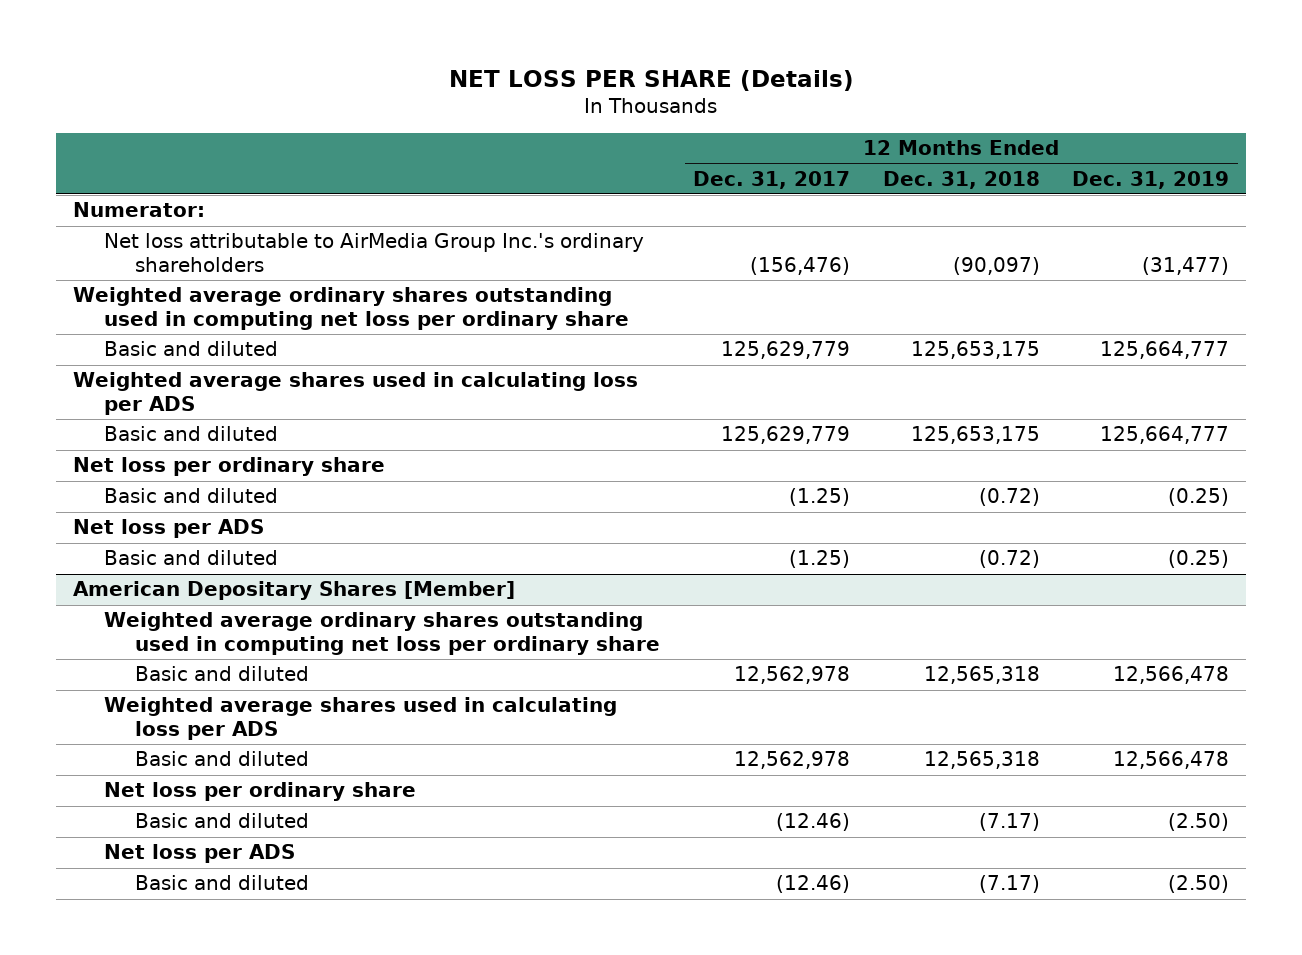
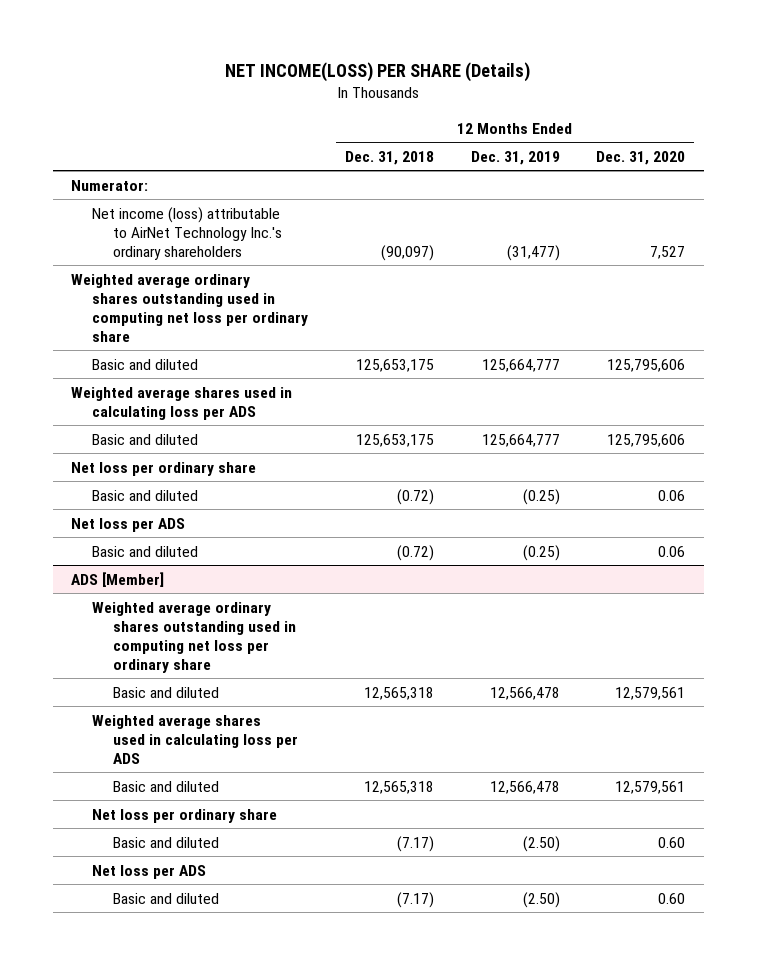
[449,69,855,91] NET LOSS PER SHARE (Details) -> [225,62,531,83] NET INCOME(LOSS) PER SHARE (Details)
[692,170,850,189] Dec. 31, 2017 -> none
none -> [596,150,686,165] Dec. 31, 2020
[103,233,644,272] Net loss attributable to AirMedia Group Inc.'s ordinary shareholders -> [92,206,283,260] Net income (loss) attributable to AirNet Technology Inc.'s ordinary shareholders
[72,581,515,601] American Depositary Shares [Member] -> [71,571,165,587] ADS [Member]

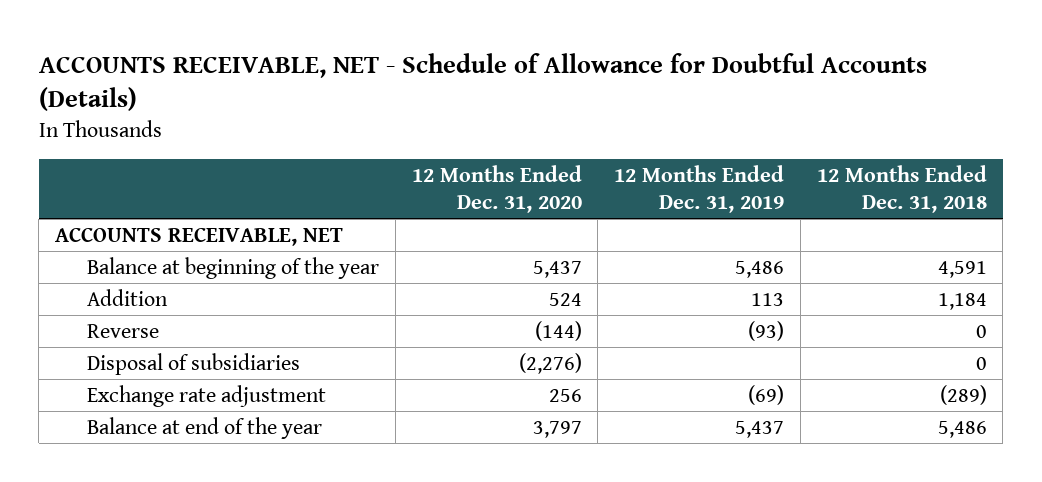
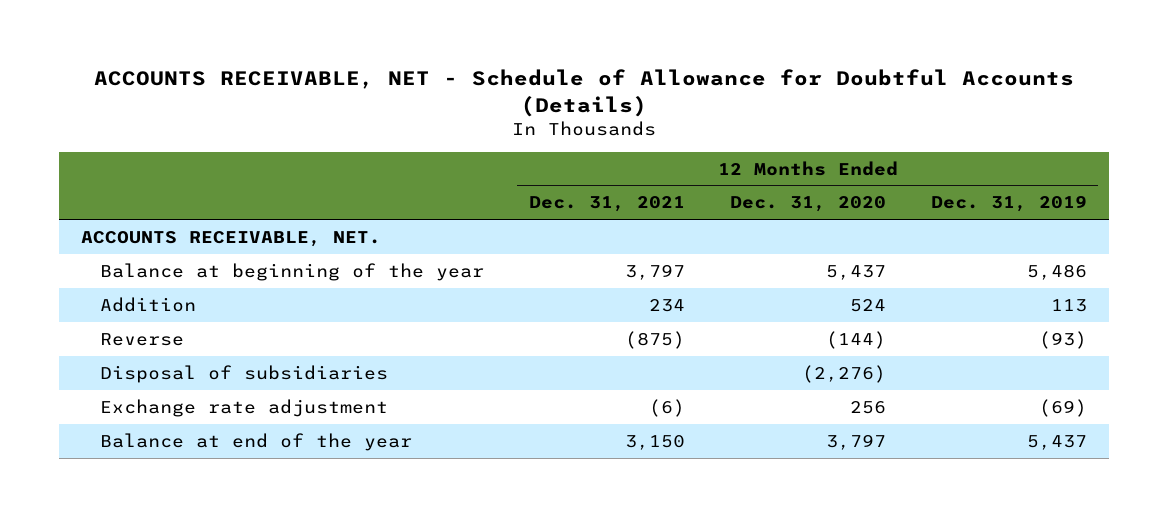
[816,165,987,213] 12 Months Ended Dec. 31, 2018 -> none
none -> [528,196,685,213] Dec. 31, 2021
[55,227,344,247] ACCOUNTS RECEIVABLE, NET -> [81,230,382,247] ACCOUNTS RECEIVABLE, NET.

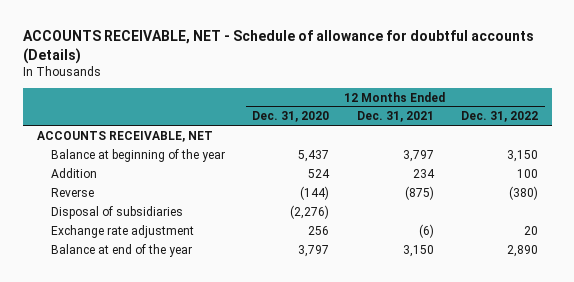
[93,69,1074,117] ACCOUNTS RECEIVABLE, NET - Schedule of Allowance for Doubtful Accounts (Details) -> [22,30,534,65] ACCOUNTS RECEIVABLE, NET - Schedule of allowance for doubtful accounts (Details)
[930,195,1087,213] Dec. 31, 2019 -> none
none -> [460,111,538,123] Dec. 31, 2022
[81,230,382,247] ACCOUNTS RECEIVABLE, NET. -> [36,130,213,142] ACCOUNTS RECEIVABLE, NET

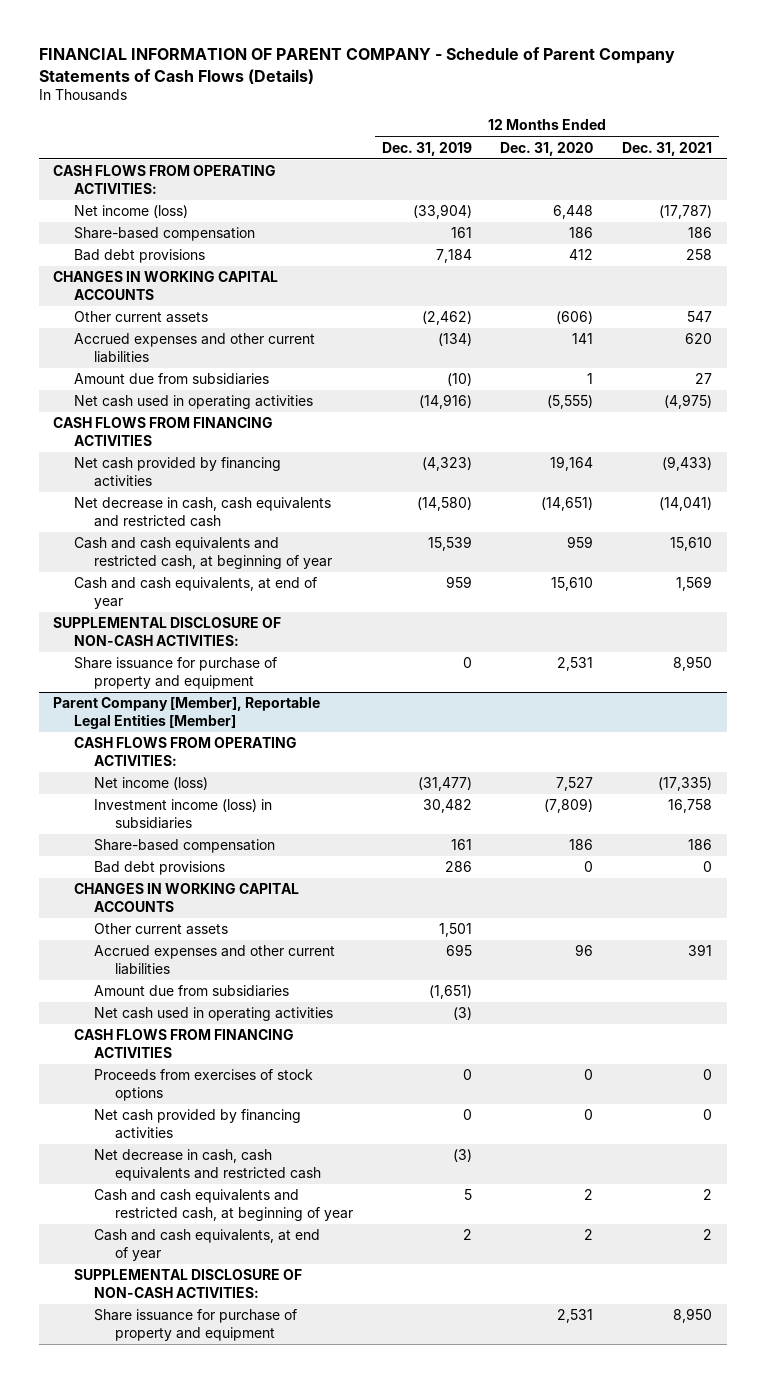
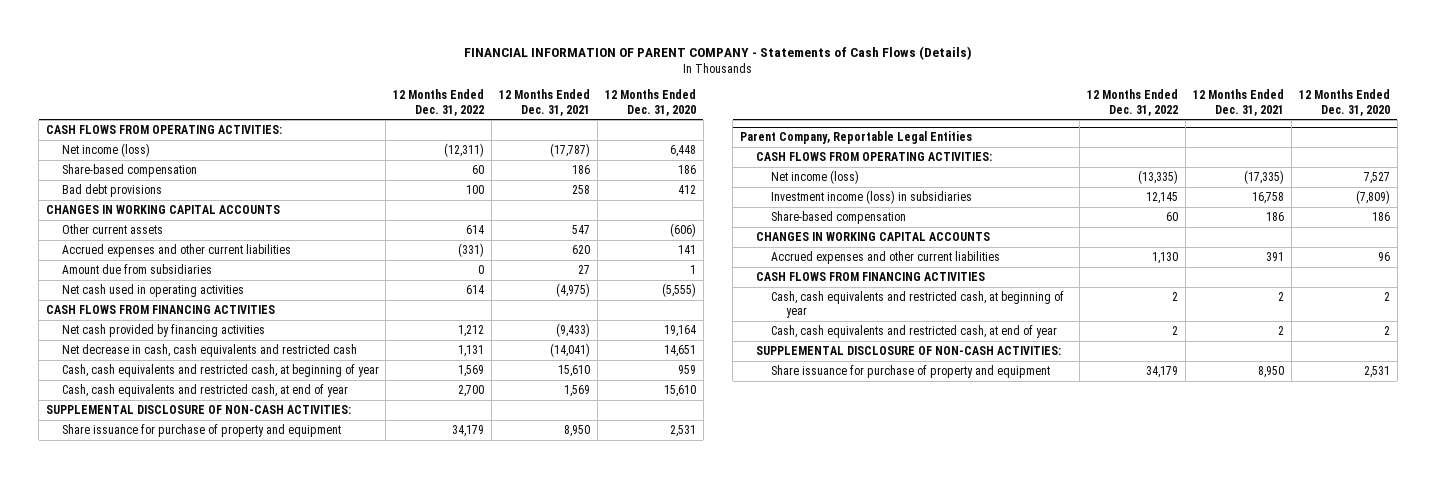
[38,47,675,84] FINANCIAL INFORMATION OF PARENT COMPANY - Schedule of Parent Company Statements of Cash Flows (Details) -> [463,46,972,61] FINANCIAL INFORMATION OF PARENT COMPANY - Statements of Cash Flows (Details)
[381,141,472,156] Dec. 31, 2019 -> none
none -> [393,89,485,116] 12 Months Ended Dec. 31, 2022
[541,497,594,512] (14,651) -> [663,345,696,358] 14,651
[73,537,333,569] Cash and cash equivalents and restricted cash, at beginning of year -> [61,364,379,378] Cash, cash equivalents and restricted cash, at beginning of year
[73,577,317,609] Cash and cash equivalents, at end of year -> [61,384,348,398] Cash, cash equivalents and restricted cash, at end of year
[53,697,321,729] Parent Company [Member], Reportable Legal Entities [Member] -> [740,131,973,145] Parent Company, Reportable Legal Entities
[94,861,226,876] Bad debt provisions -> none
[94,923,229,936] Other current assets -> none
[94,985,290,998] Amount due from subsidiaries -> none
[94,1007,334,1022] Net cash used in operating activities -> none
[94,1069,314,1101] Proceeds from exercises of stock options -> none
[94,1109,302,1139] Net cash provided by financing activities -> none
[94,1149,322,1181] Net decrease in cash, cash equivalents and restricted cash -> none
[94,1189,354,1221] Cash and cash equivalents and restricted cash, at beginning of year -> [770,291,1064,319] Cash, cash equivalents and restricted cash, at beginning of year
[94,1229,321,1261] Cash and cash equivalents, at end of year -> [770,325,1057,339] Cash, cash equivalents and restricted cash, at end of year

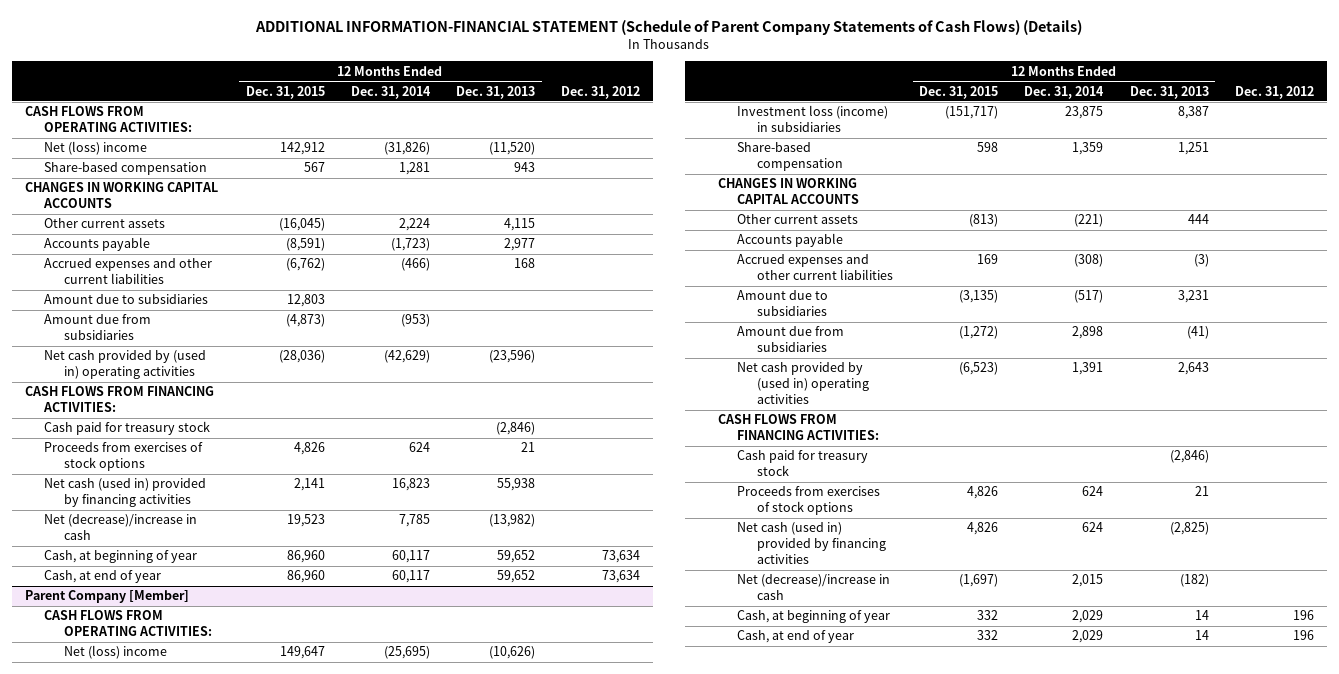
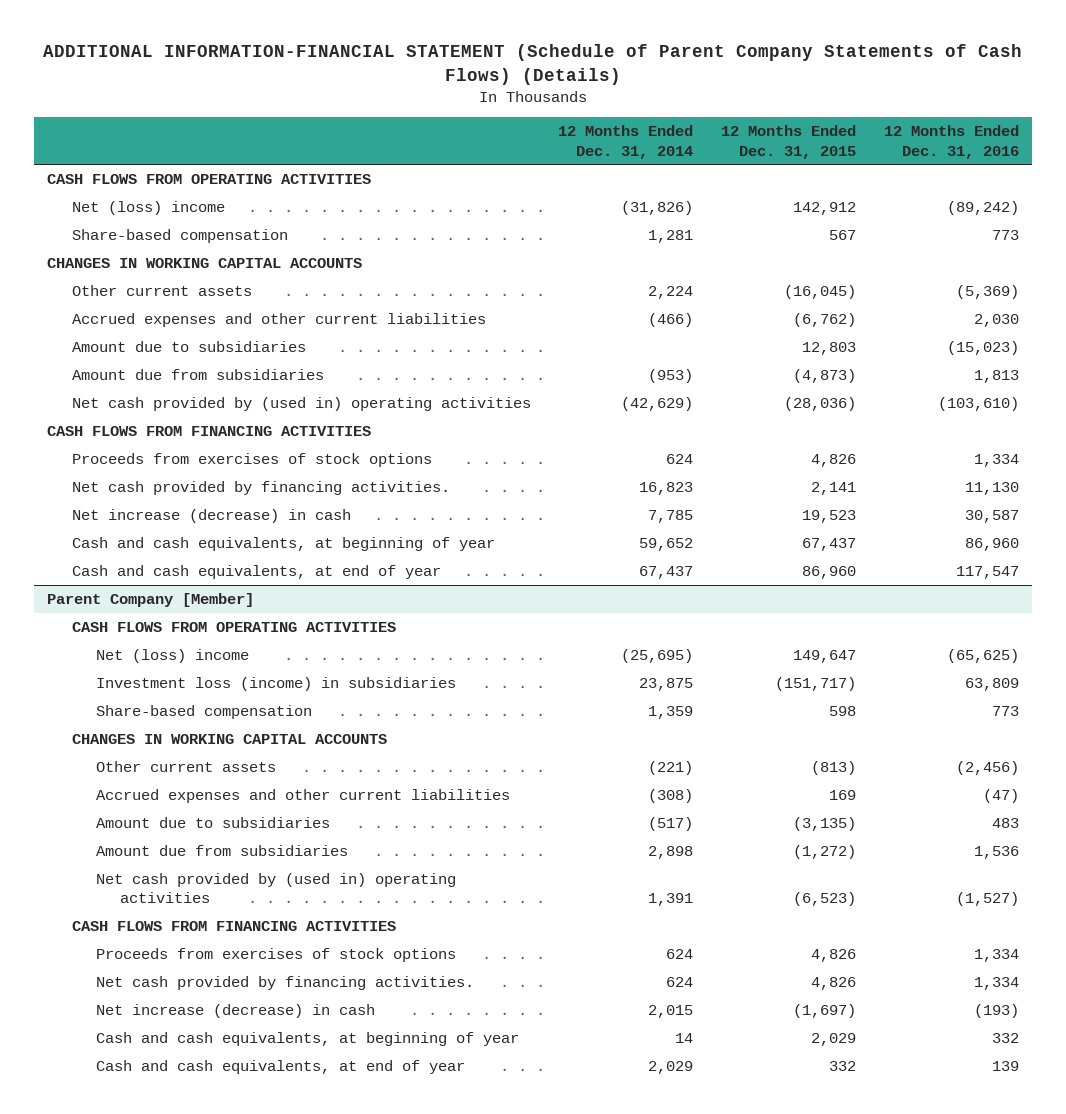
[456,85,536,99] Dec. 31, 2013 -> none
[561,85,641,99] Dec. 31, 2012 -> none
none -> [883,125,1019,159] 12 Months Ended Dec. 31, 2016
[24,106,193,133] CASH FLOWS FROM OPERATING ACTIVITIES: -> [47,173,372,184] CASH FLOWS FROM OPERATING ACTIVITIES
[44,237,151,252] Accounts payable -> none
[44,421,211,436] Cash paid for treasury stock -> none
[24,386,214,413] CASH FLOWS FROM FINANCING ACTIVITIES: -> [47,425,372,436] CASH FLOWS FROM FINANCING ACTIVITIES
[44,478,207,508] Net cash (used in) provided by financing activities -> [71,480,450,495] Net cash provided by financing activities.
[44,514,198,541] Net (decrease)/increase in cash -> [71,508,351,523] Net increase (decrease) in cash
[44,550,198,564] Cash, at beginning of year -> [71,536,495,551] Cash and cash equivalents, at beginning of year
[286,550,325,564] 86,960 -> [801,537,856,551] 67,437
[391,550,430,564] 60,117 -> [639,537,694,551] 59,652
[44,570,162,584] Cash, at end of year -> [71,564,441,579] Cash and cash equivalents, at end of year
[391,570,430,584] 60,117 -> [639,565,694,579] 67,437
[44,610,212,637] CASH FLOWS FROM OPERATING ACTIVITIES: -> [71,621,396,632] CASH FLOWS FROM OPERATING ACTIVITIES
[737,233,844,248] Accounts payable -> none
[737,450,869,477] Cash paid for treasury stock -> none
[717,414,880,441] CASH FLOWS FROM FINANCING ACTIVITIES: -> [71,920,396,931] CASH FLOWS FROM FINANCING ACTIVITIES
[737,522,886,565] Net cash (used in) provided by financing activities -> [96,975,475,990] Net cash provided by financing activities.
[737,574,891,601] Net (decrease)/increase in cash -> [96,1003,376,1018] Net increase (decrease) in cash
[737,610,891,624] Cash, at beginning of year -> [96,1031,520,1046] Cash and cash equivalents, at beginning of year
[977,610,999,621] 332 -> [810,1032,856,1046] 2,029
[1072,610,1104,624] 2,029 -> [675,1032,694,1043] 14
[737,630,855,644] Cash, at end of year -> [96,1059,466,1074] Cash and cash equivalents, at end of year

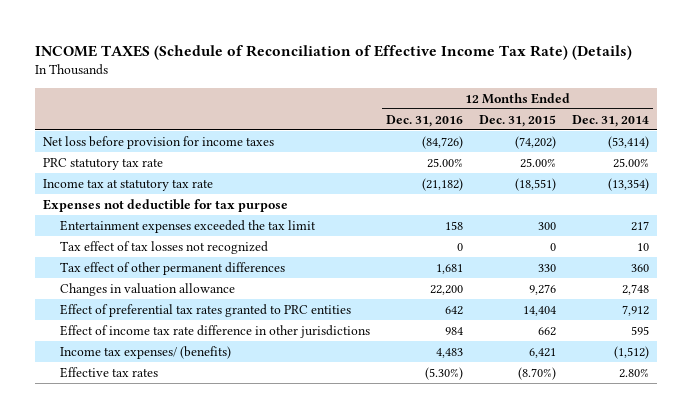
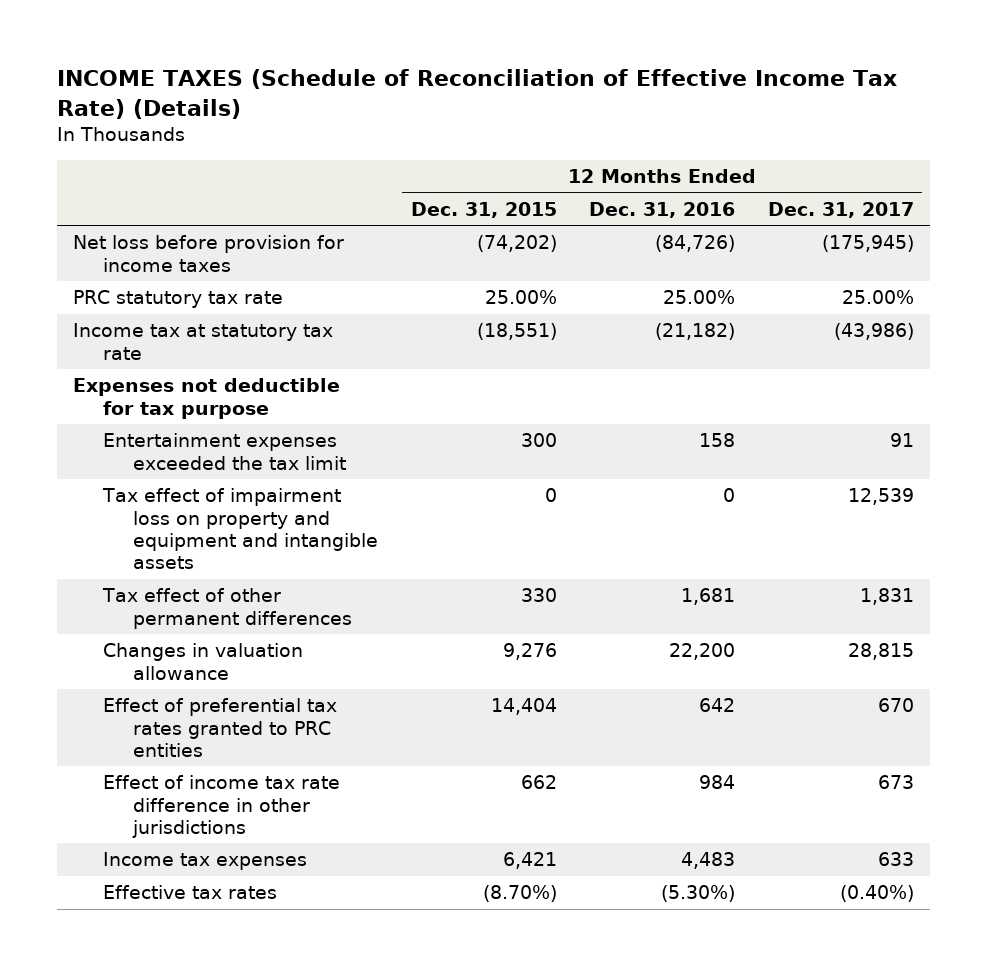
[571,114,649,127] Dec. 31, 2014 -> none
none -> [767,201,914,218] Dec. 31, 2017
[60,240,269,254] Tax effect of tax losses not recognized -> none
none -> [102,488,378,570] Tax effect of impairment loss on property and equipment and intangible assets
[60,345,232,359] Income tax expenses/ (benefits) -> [103,852,308,871] Income tax expenses

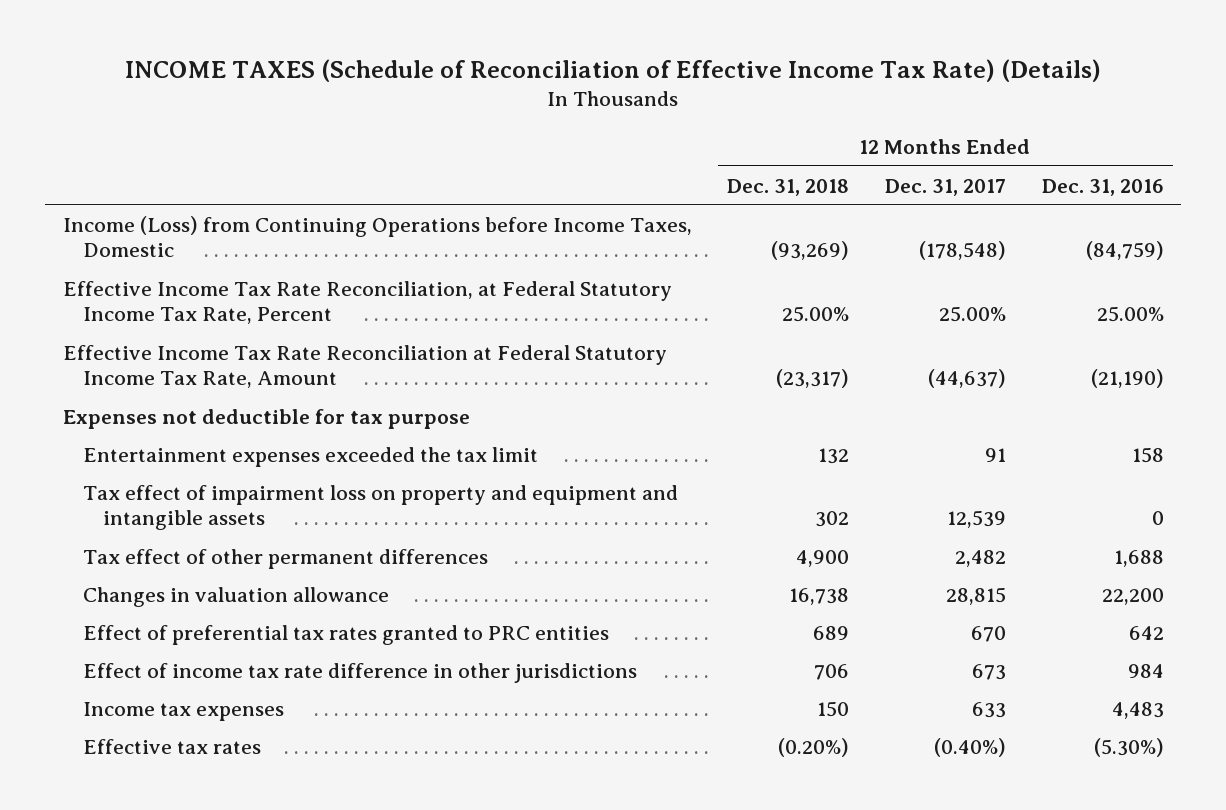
[410,201,557,218] Dec. 31, 2015 -> none
none -> [727,178,850,196] Dec. 31, 2018
[73,235,345,272] Net loss before provision for income taxes -> [62,215,692,257] Income (Loss) from Continuing Operations before Income Taxes, Domestic
[655,235,736,253] (84,726) -> [1085,240,1164,260] (84,759)
[821,235,914,253] (175,945) -> [918,240,1006,260] (178,548)
[73,290,284,309] PRC statutory tax rate -> [62,280,672,324] Effective Income Tax Rate Reconciliation, at Federal Statutory Income Tax Rate, Percent
[73,323,334,360] Income tax at statutory tax rate -> [62,344,667,388] Effective Income Tax Rate Reconciliation at Federal Statutory Income Tax Rate, Amount
[655,323,736,341] (21,182) -> [1090,368,1164,388] (21,190)
[833,323,914,341] (43,986) -> [927,368,1006,388] (44,637)
[681,588,736,606] 1,681 -> [1113,549,1164,567] 1,688
[859,588,914,606] 1,831 -> [954,549,1006,567] 2,482

